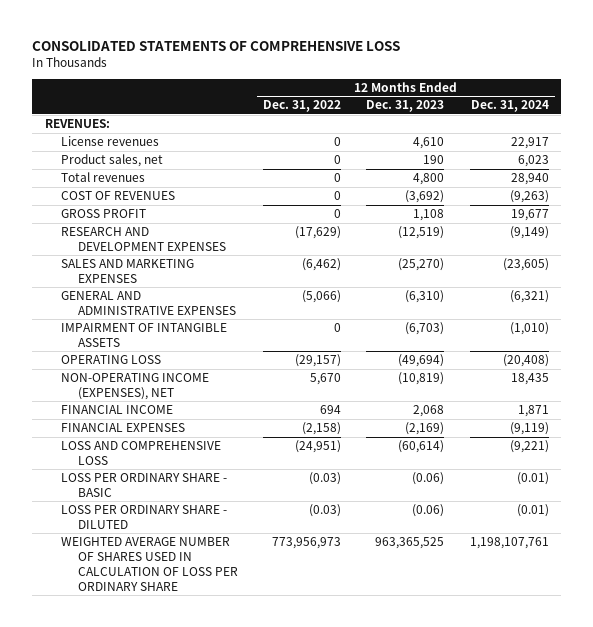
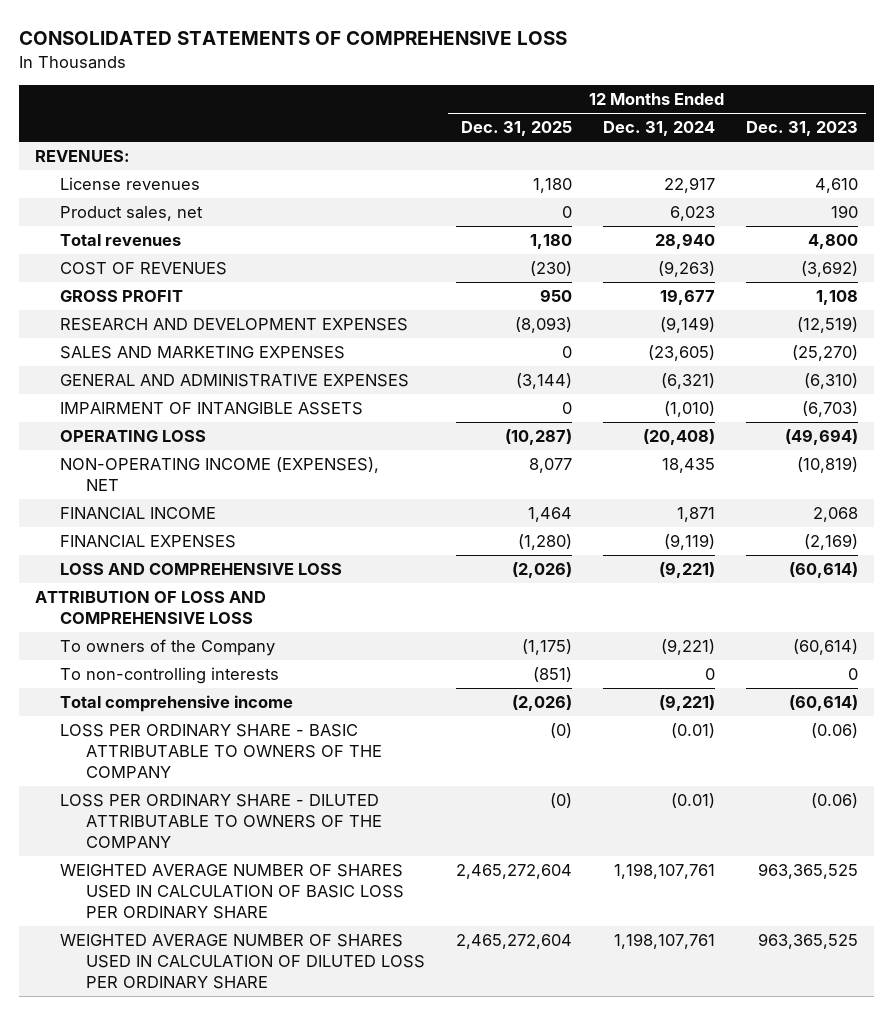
[262,100,341,113] Dec. 31, 2022 -> none
none -> [460,121,572,137] Dec. 31, 2025
none -> [34,591,266,624] ATTRIBUTION OF LOSS AND COMPREHENSIVE LOSS
none -> [60,639,276,657] To owners of the Company
none -> [60,667,280,685] To non-controlling interests
none -> [60,695,294,713] Total comprehensive income
[61,473,228,497] LOSS PER ORDINARY SHARE - BASIC -> [60,724,382,778] LOSS PER ORDINARY SHARE - BASIC ATTRIBUTABLE TO OWNERS OF THE COMPANY
[61,505,228,529] LOSS PER ORDINARY SHARE - DILUTED -> [60,794,382,848] LOSS PER ORDINARY SHARE - DILUTED ATTRIBUTABLE TO OWNERS OF THE COMPANY
[61,537,238,591] WEIGHTED AVERAGE NUMBER OF SHARES USED IN CALCULATION OF LOSS PER ORDINARY SHARE -> [60,864,404,919] WEIGHTED AVERAGE NUMBER OF SHARES USED IN CALCULATION OF BASIC LOSS PER ORDINARY SHARE
none -> [60,934,425,989] WEIGHTED AVERAGE NUMBER OF SHARES USED IN CALCULATION OF DILUTED LOSS PER ORDINARY SHARE

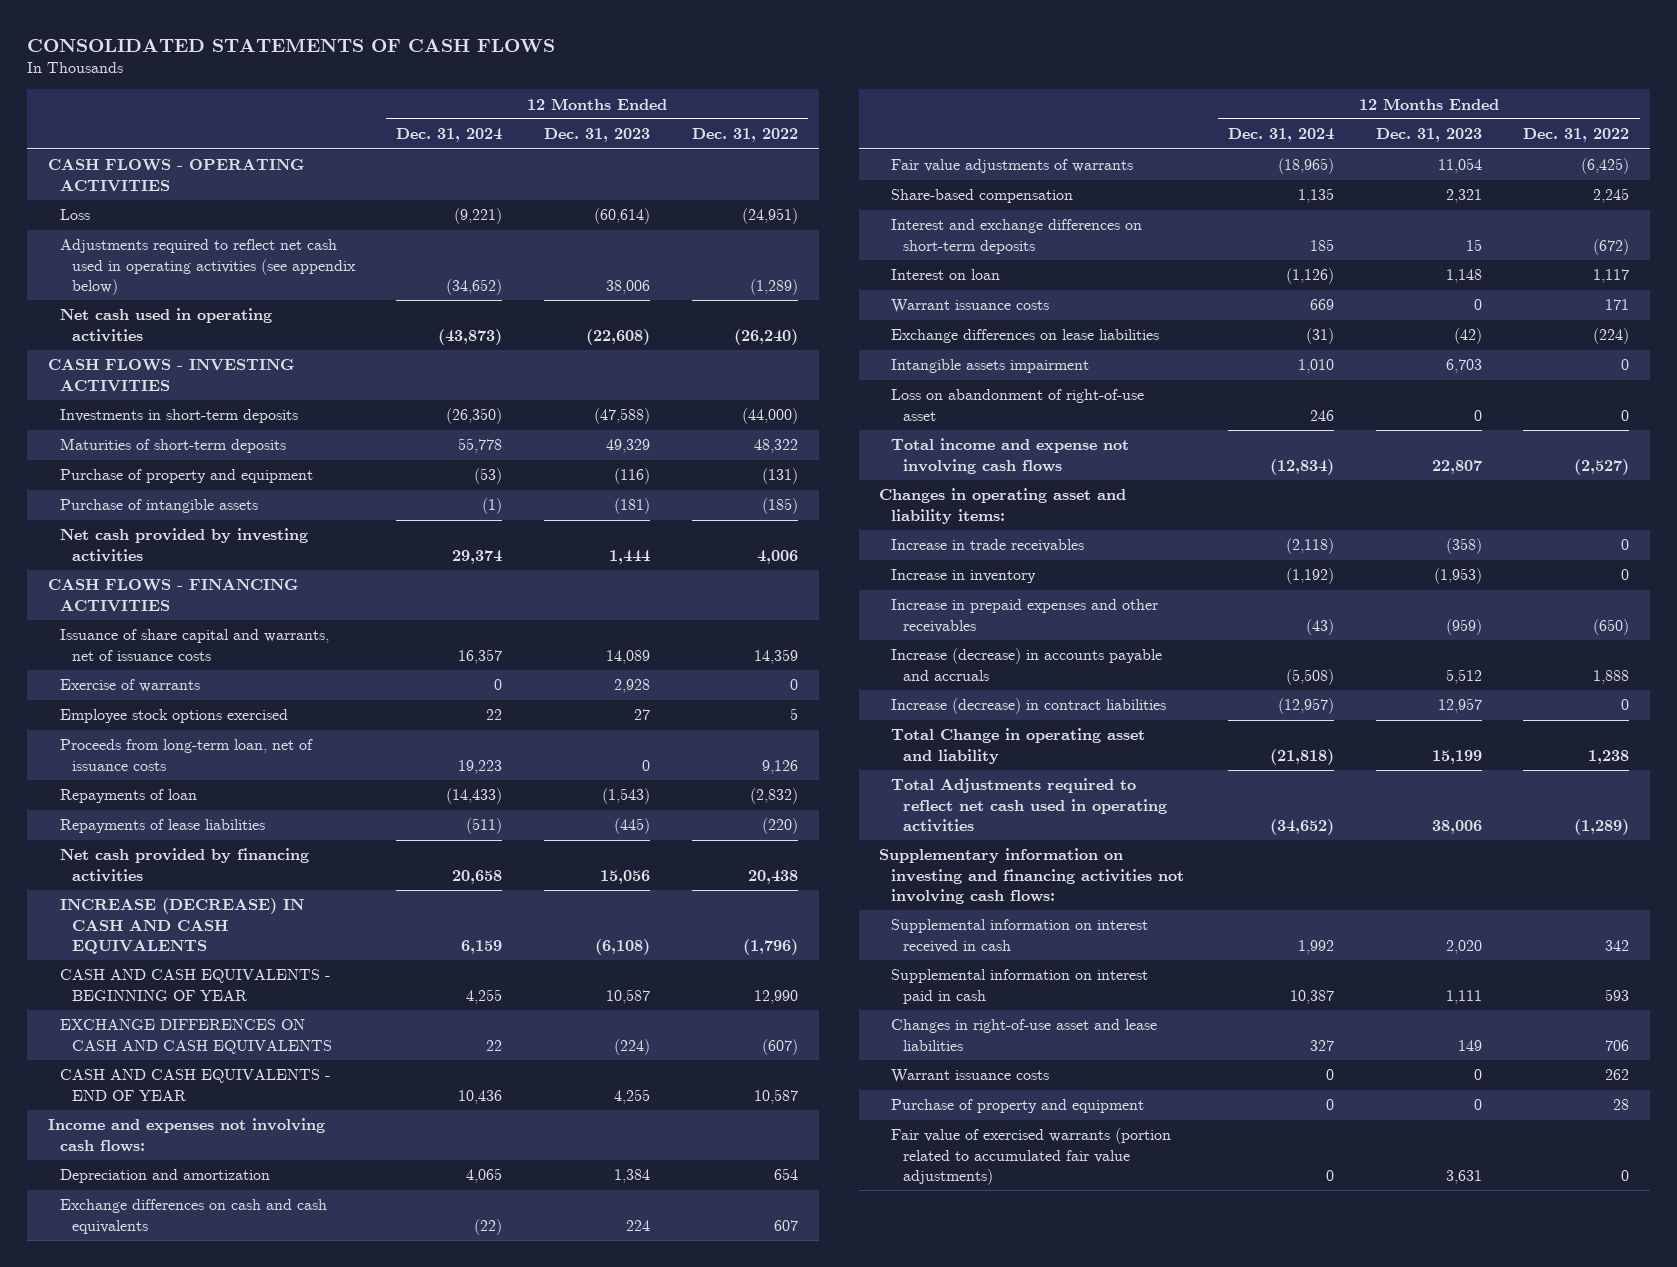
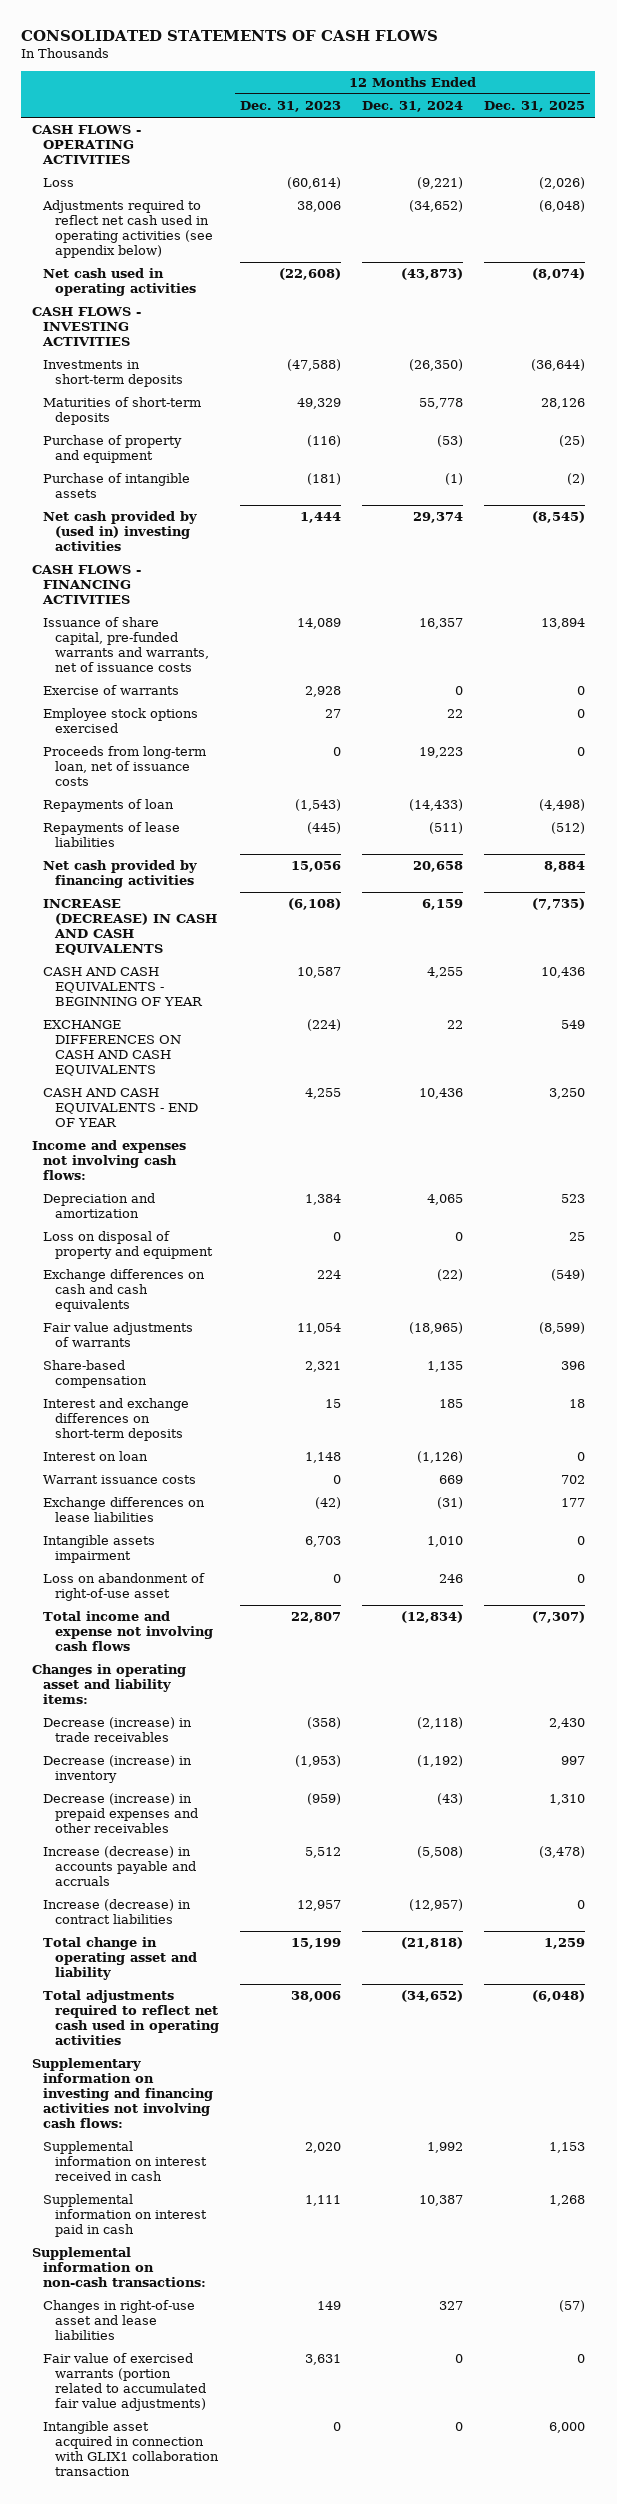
[691,128,798,143] Dec. 31, 2022 -> none
none -> [483,101,585,113] Dec. 31, 2025
[59,528,308,562] Net cash provided by investing activities -> [43,511,198,551] Net cash provided by (used in) investing activities
[59,629,329,661] Issuance of share capital and warrants, net of issuance costs -> [43,617,210,672] Issuance of share capital, pre-funded warrants and warrants, net of issuance costs
none -> [43,1231,214,1260] Loss on disposal of property and equipment
[891,539,1085,553] Increase in trade receivables -> [43,1717,193,1743] Decrease (increase) in trade receivables
[891,569,1037,584] Increase in inventory -> [43,1755,193,1784] Decrease (increase) in inventory
[891,599,1159,633] Increase in prepaid expenses and other receivables -> [43,1793,199,1833] Decrease (increase) in prepaid expenses and other receivables
[891,728,1146,764] Total Change in operating asset and liability -> [43,1937,198,1980] Total change in operating asset and liability
[891,778,1168,832] Total Adjustments required to reflect net cash used in operating activities -> [43,1990,220,2045] Total adjustments required to reflect net cash used in operating activities
none -> [31,2247,207,2287] Supplemental information on non-cash transactions:
[891,1069,1050,1084] Warrant issuance costs -> none
[891,1099,1145,1114] Purchase of property and equipment -> none
none -> [43,2421,220,2476] Intangible asset acquired in connection with GLIX1 collaboration transaction

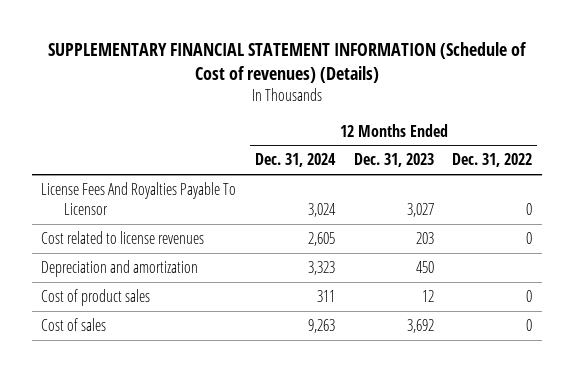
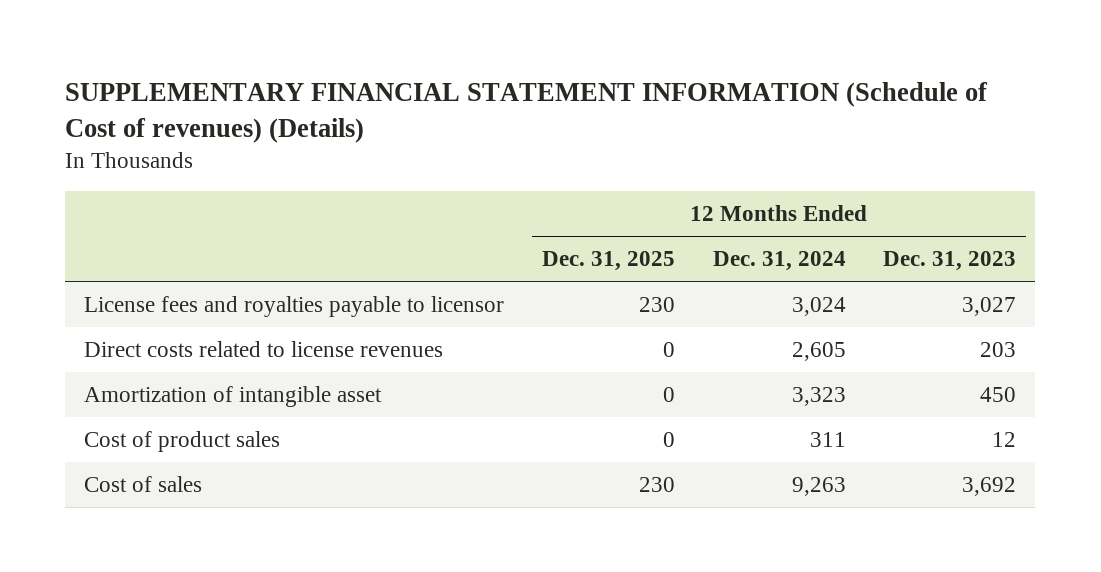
[452,153,533,168] Dec. 31, 2022 -> none
none -> [541,251,675,272] Dec. 31, 2025
[41,181,237,215] License Fees And Royalties Payable To Licensor -> [84,296,505,318] License fees and royalties payable to licensor
[41,230,205,244] Cost related to license revenues -> [84,341,444,358] Direct costs related to license revenues
[41,259,199,277] Depreciation and amortization -> [84,386,383,408] Amortization of intangible asset

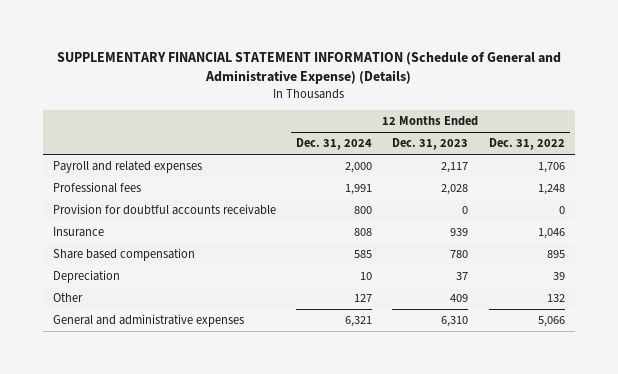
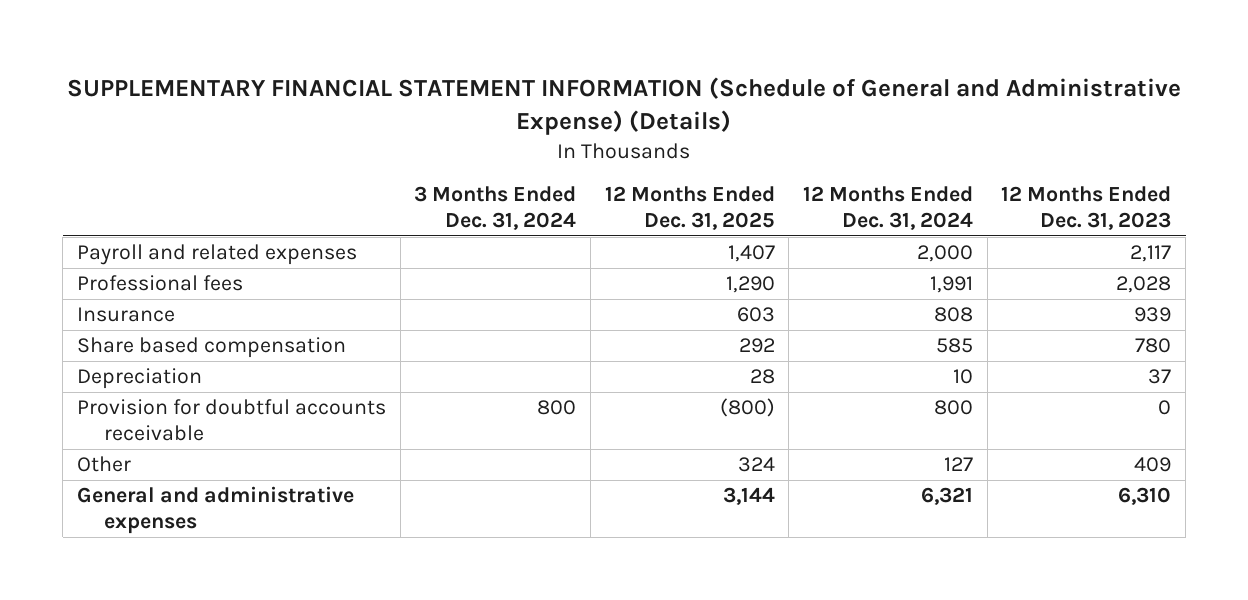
[488,138,565,151] Dec. 31, 2022 -> none
none -> [414,186,577,231] 3 Months Ended Dec. 31, 2024
none -> [604,186,775,231] 12 Months Ended Dec. 31, 2025
[52,204,276,216] Provision for doubtful accounts receivable -> [77,399,387,441] Provision for doubtful accounts receivable

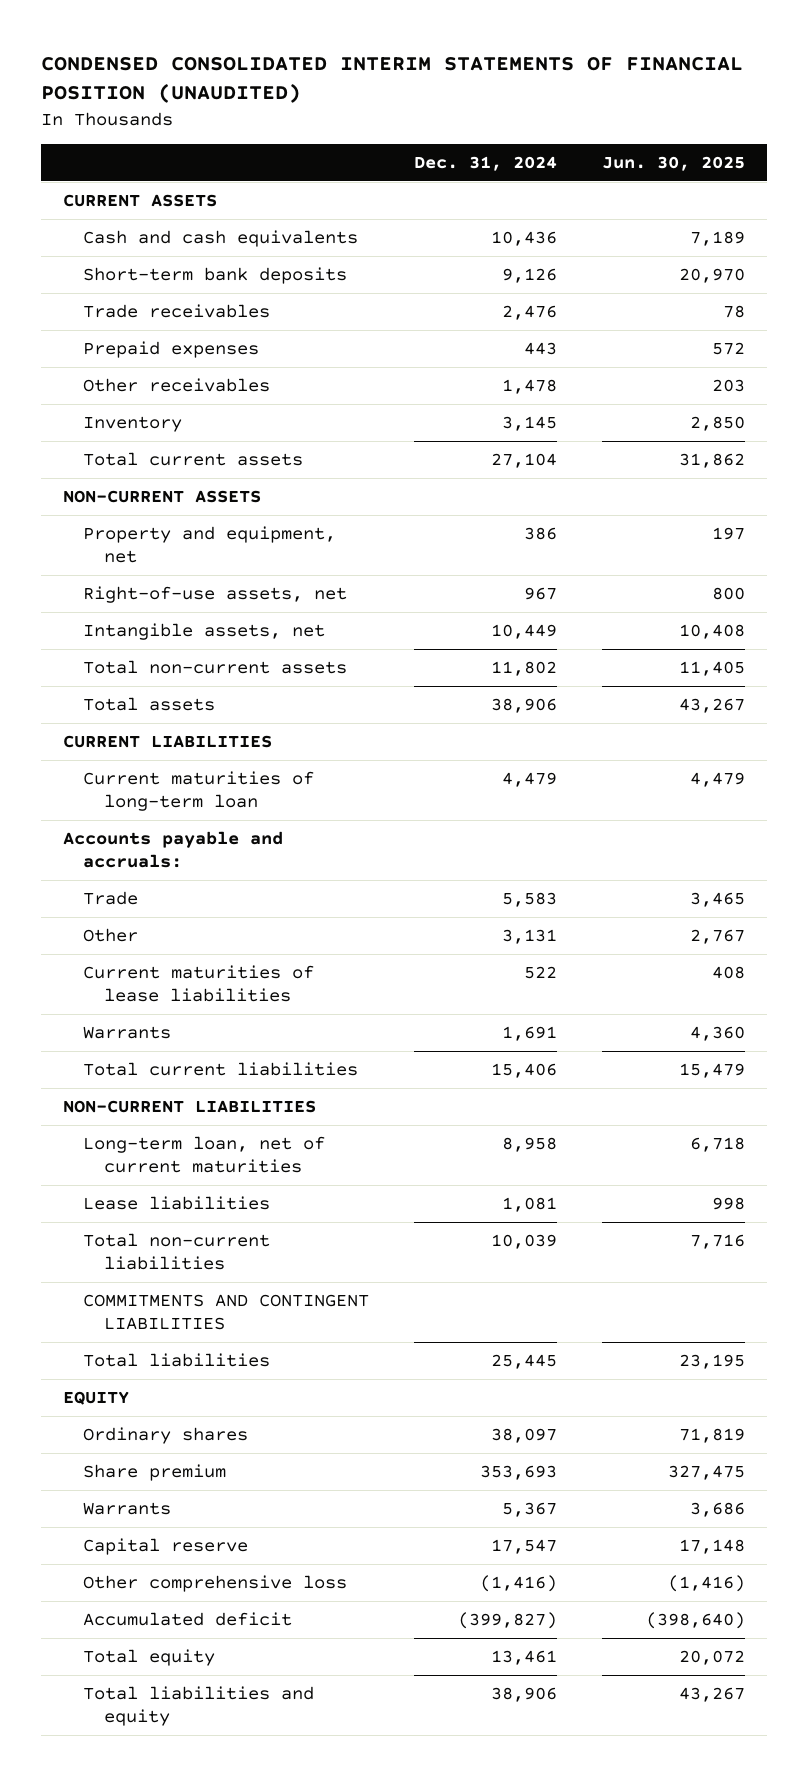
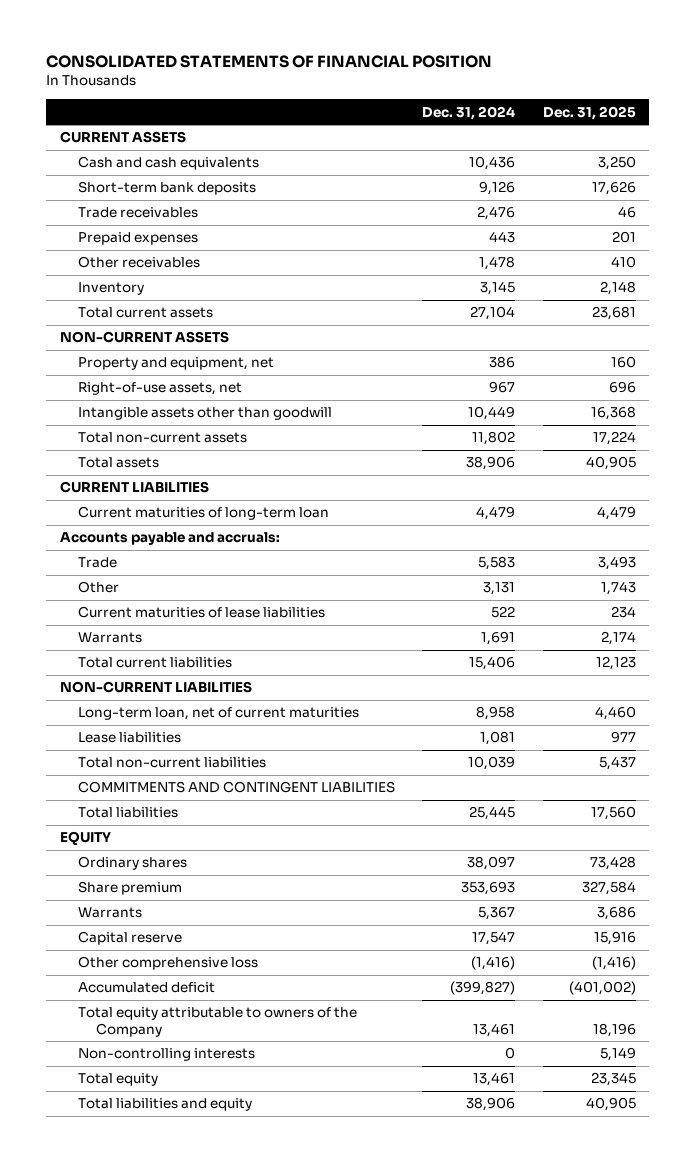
[40,57,743,104] CONDENSED CONSOLIDATED INTERIM STATEMENTS OF FINANCIAL POSITION (UNAUDITED) -> [45,55,492,69] CONSOLIDATED STATEMENTS OF FINANCIAL POSITION
[601,155,745,171] Jun. 30, 2025 -> none
none -> [542,105,636,120] Dec. 31, 2025
[83,623,326,641] Intangible assets, net -> [78,407,333,421] Intangible assets other than goodwill
none -> [78,1007,358,1037] Total equity attributable to owners of the Company
none -> [78,1048,256,1062] Non-controlling interests

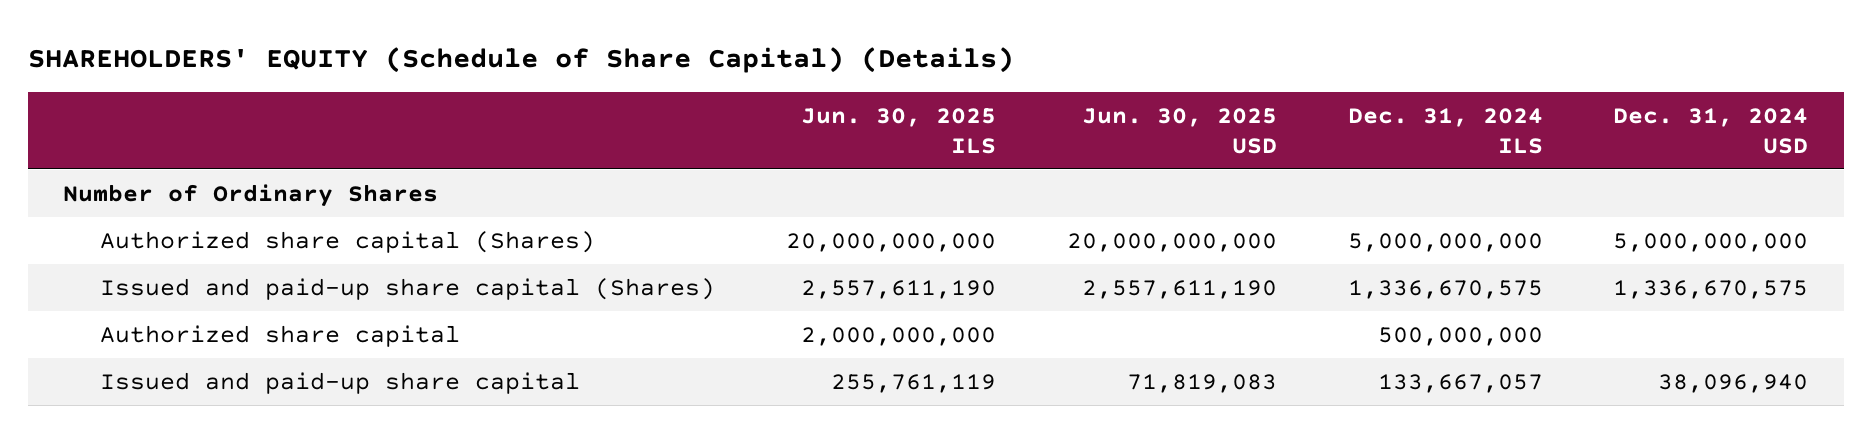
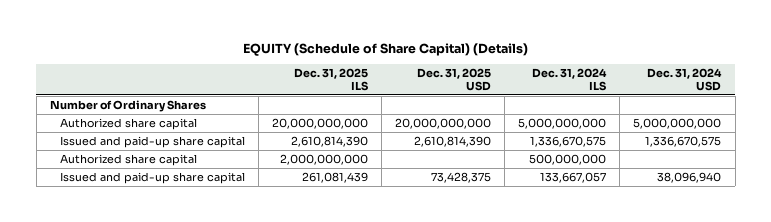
[27,46,1014,73] SHAREHOLDERS' EQUITY (Schedule of Share Capital) (Details) -> [242,43,528,57] EQUITY (Schedule of Share Capital) (Details)
[800,107,996,154] Jun. 30, 2025 ILS -> none
[1081,107,1277,154] Jun. 30, 2025 USD -> none
none -> [293,68,368,92] Dec. 31, 2025 ILS
none -> [416,68,491,92] Dec. 31, 2025 USD
[99,230,595,253] Authorized share capital (Shares) -> [59,117,197,130] Authorized share capital
[99,277,715,300] Issued and paid-up share capital (Shares) -> [59,135,245,148] Issued and paid-up share capital

